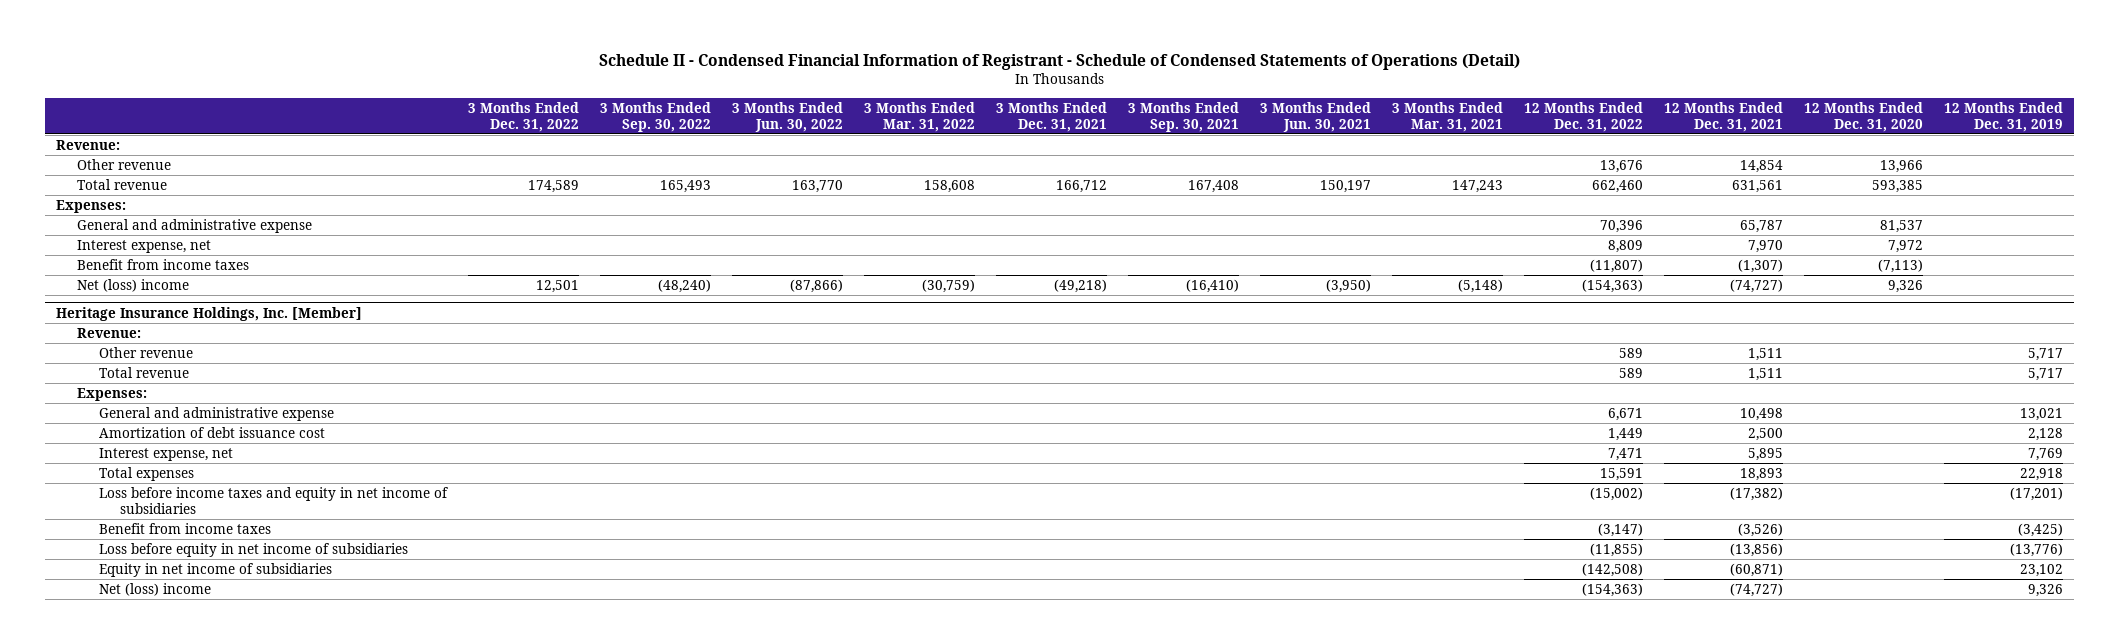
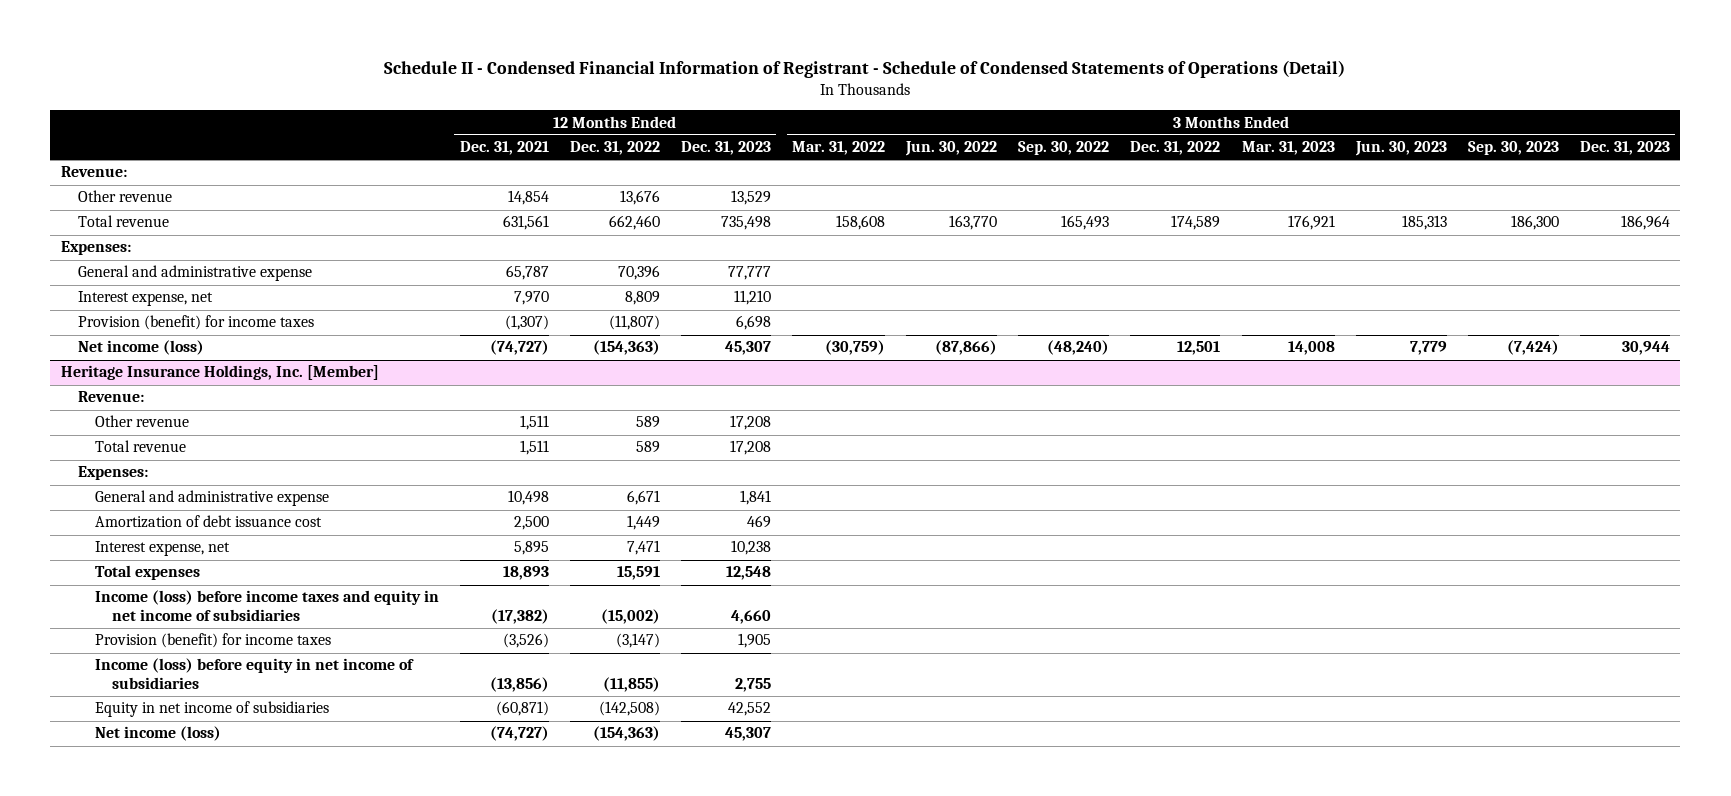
[996,101,1108,132] 3 Months Ended Dec. 31, 2021 -> none
[1128,101,1240,132] 3 Months Ended Sep. 30, 2021 -> none
[1260,101,1372,132] 3 Months Ended Jun. 30, 2021 -> none
[1392,101,1504,132] 3 Months Ended Mar. 31, 2021 -> none
[1804,101,1924,132] 12 Months Ended Dec. 31, 2020 -> none
[1944,101,2064,132] 12 Months Ended Dec. 31, 2019 -> none
none -> [680,141,771,156] Dec. 31, 2023
none -> [1241,141,1335,156] Mar. 31, 2023
none -> [1354,141,1447,157] Jun. 30, 2023
none -> [1467,141,1559,156] Sep. 30, 2023
none -> [1579,141,1670,156] Dec. 31, 2023
[77,259,250,271] Benefit from income taxes -> [77,315,314,331] Provision (benefit) for income taxes
[77,279,190,293] Net (loss) income -> [77,340,204,356] Net income (loss)
[98,487,448,514] Loss before income taxes and equity in net income of subsidiaries -> [94,590,439,621] Income (loss) before income taxes and equity in net income of subsidiaries
[98,523,271,535] Benefit from income taxes -> [94,633,331,649] Provision (benefit) for income taxes
[98,543,408,558] Loss before equity in net income of subsidiaries -> [94,658,414,689] Income (loss) before equity in net income of subsidiaries
[98,583,211,597] Net (loss) income -> [94,726,221,742] Net income (loss)

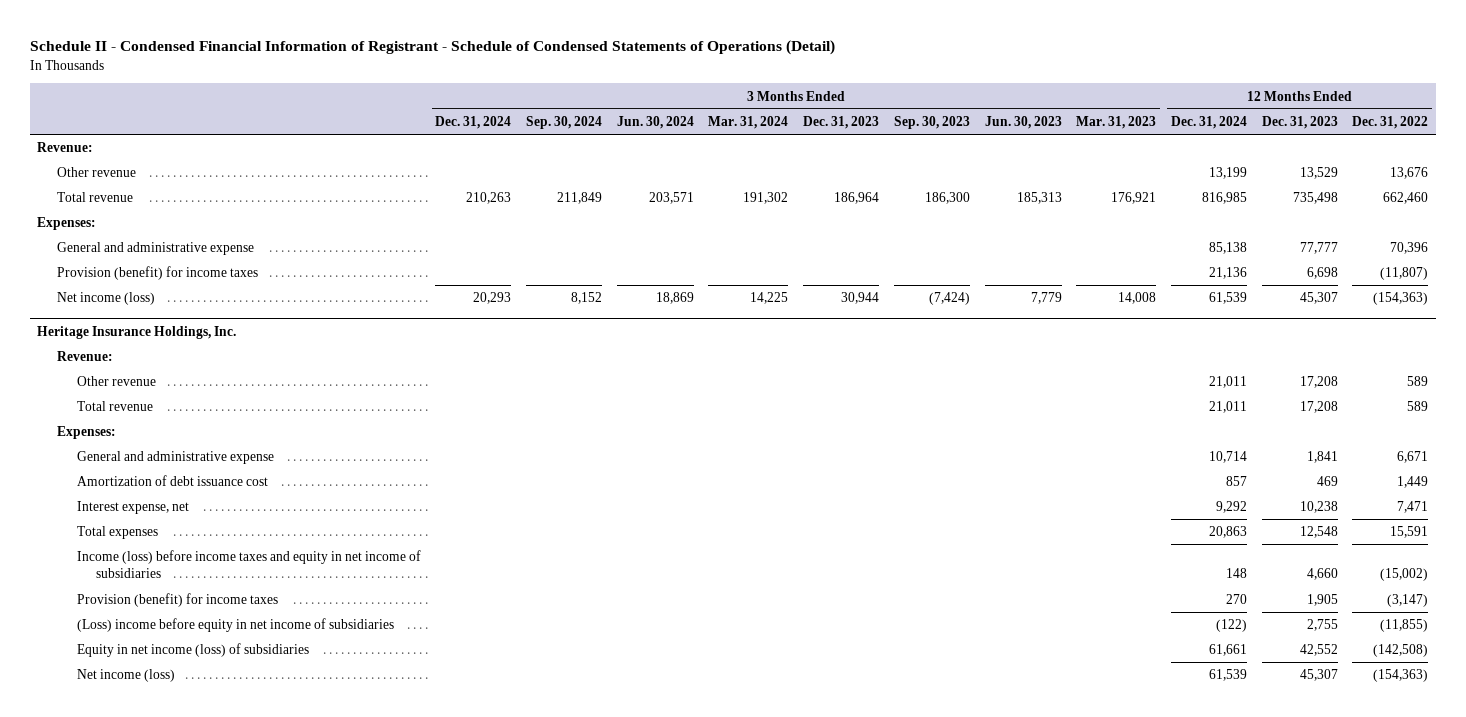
[459,141,549,156] Dec. 31, 2021 -> none
[792,141,886,156] Mar. 31, 2022 -> none
[905,141,998,157] Jun. 30, 2022 -> none
[1018,141,1110,156] Sep. 30, 2022 -> none
[1130,141,1221,156] Dec. 31, 2022 -> none
none -> [435,116,512,130] Dec. 31, 2024
none -> [526,116,603,130] Sep. 30, 2024
none -> [616,116,694,130] Jun. 30, 2024
none -> [708,116,789,130] Mar. 31, 2024
none -> [1170,116,1247,130] Dec. 31, 2024
[77,291,213,307] Interest expense, net -> none
[60,365,379,381] Heritage Insurance Holdings, Inc. [Member] -> [37,325,237,339] Heritage Insurance Holdings, Inc.
[94,658,414,689] Income (loss) before equity in net income of subsidiaries -> [76,618,394,633] (Loss) income before equity in net income of subsidiaries
[94,701,329,718] Equity in net income of subsidiaries -> [76,643,309,658] Equity in net income (loss) of subsidiaries

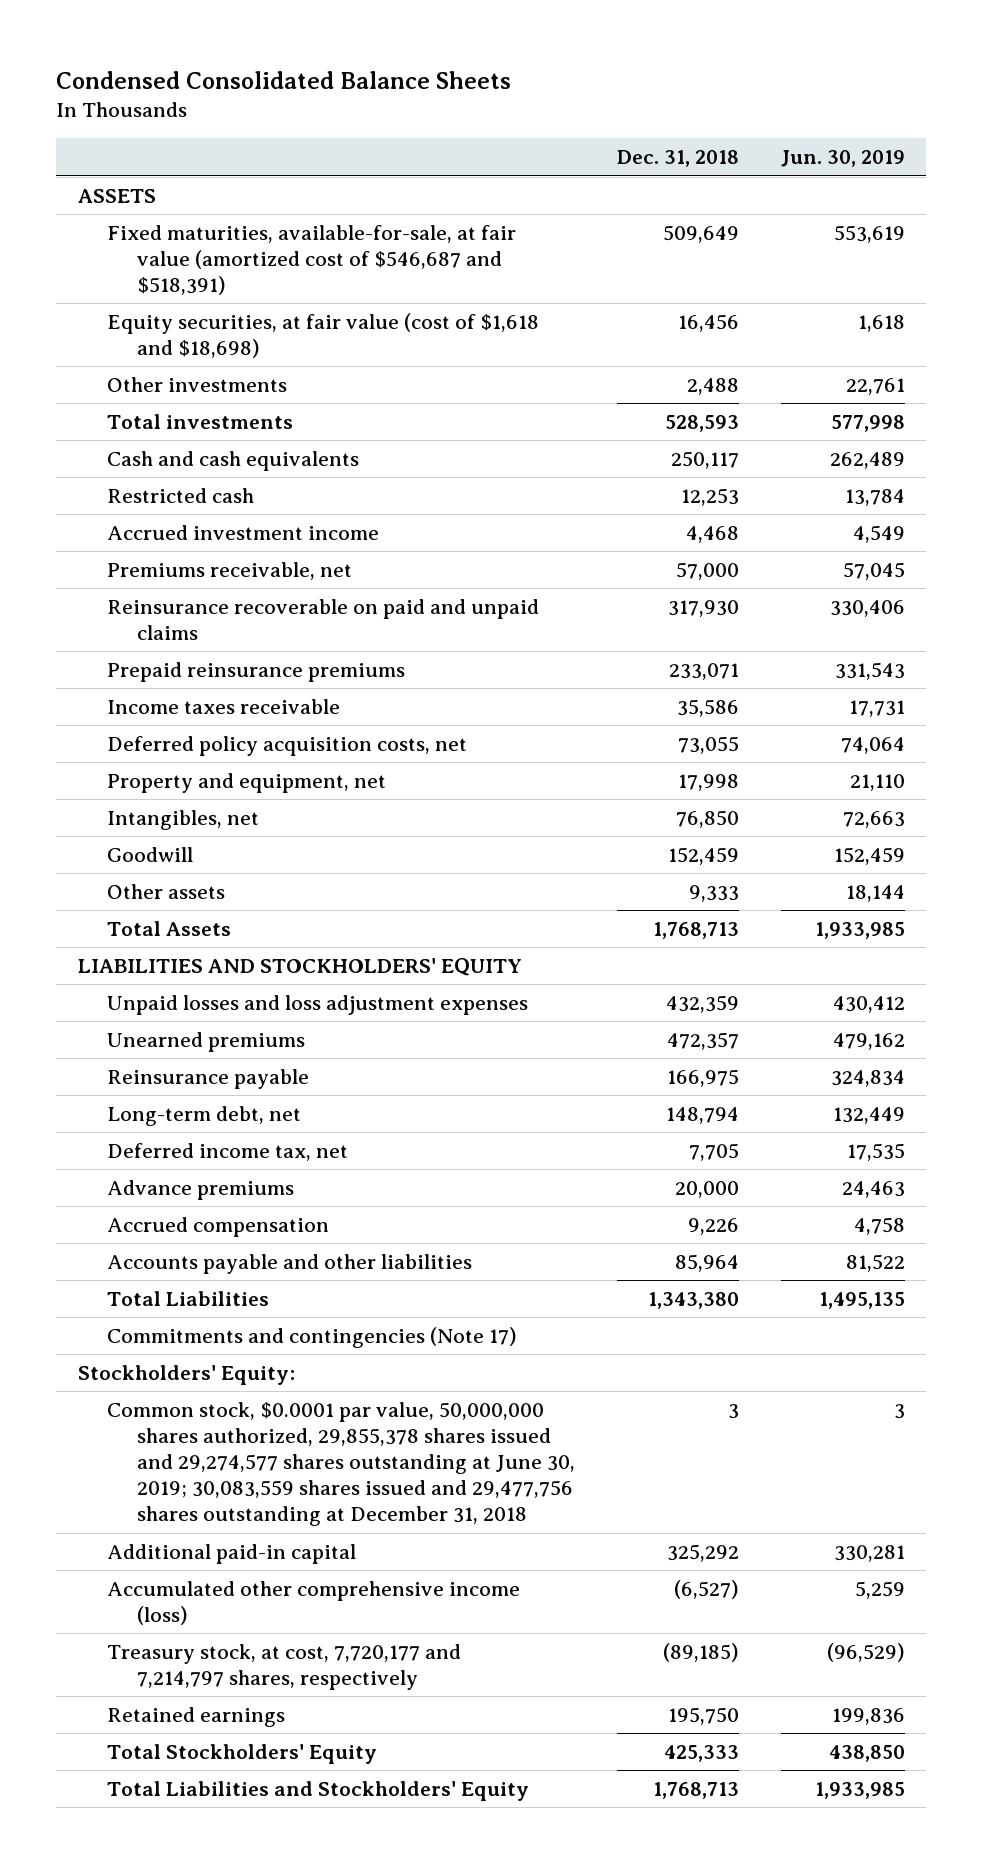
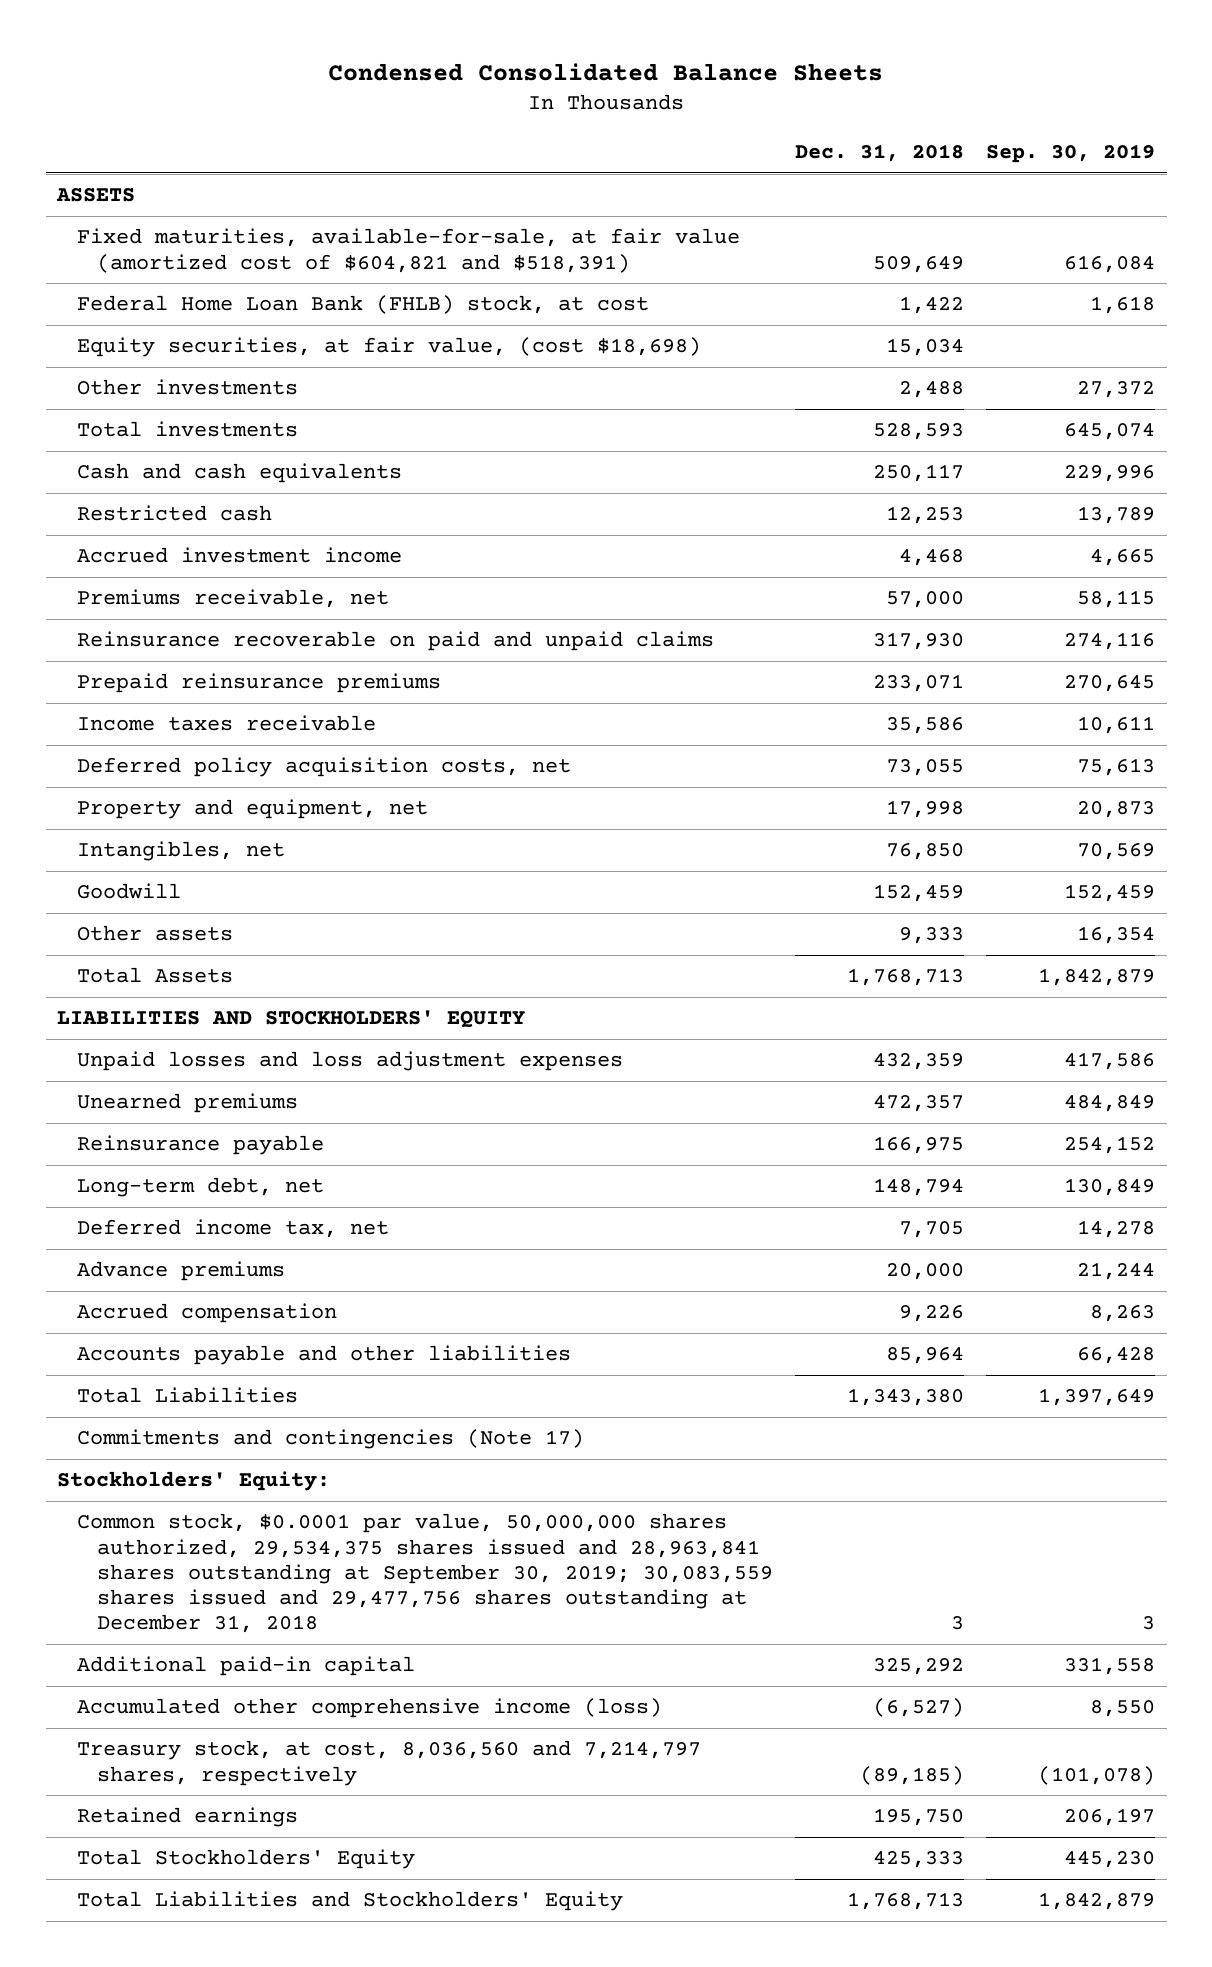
[781,150,906,168] Jun. 30, 2019 -> none
none -> [986,144,1156,164] Sep. 30, 2019
[107,224,517,296] Fixed maturities, available-for-sale, at fair value (amortized cost of $546,687 and $518,391) -> [76,228,740,273] Fixed maturities, available-for-sale, at fair value (amortized cost of $604,821 and $518,391)
none -> [76,295,649,315] Federal Home Loan Bank (FHLB) stock, at cost
[107,312,540,358] Equity securities, at fair value (cost of $1,618 and $18,698) -> [76,337,701,358] Equity securities, at fair value, (cost $18,698)
[678,313,740,332] 16,456 -> [886,338,965,357] 15,034
[107,1401,575,1527] Common stock, $0.0001 par value, 50,000,000 shares authorized, 29,855,378 shares issued and 29,274,577 shares outstanding at June 30, 2019; 30,083,559 shares issued and 29,477,756 shares outstanding at December 31, 2018 -> [76,1513,773,1634] Common stock, $0.0001 par value, 50,000,000 shares authorized, 29,534,375 shares issued and 28,963,841 shares outstanding at September 30, 2019; 30,083,559 shares issued and 29,477,756 shares outstanding at December 31, 2018
[107,1643,462,1690] Treasury stock, at cost, 7,720,177 and 7,214,797 shares, respectively -> [76,1740,701,1786] Treasury stock, at cost, 8,036,560 and 7,214,797 shares, respectively

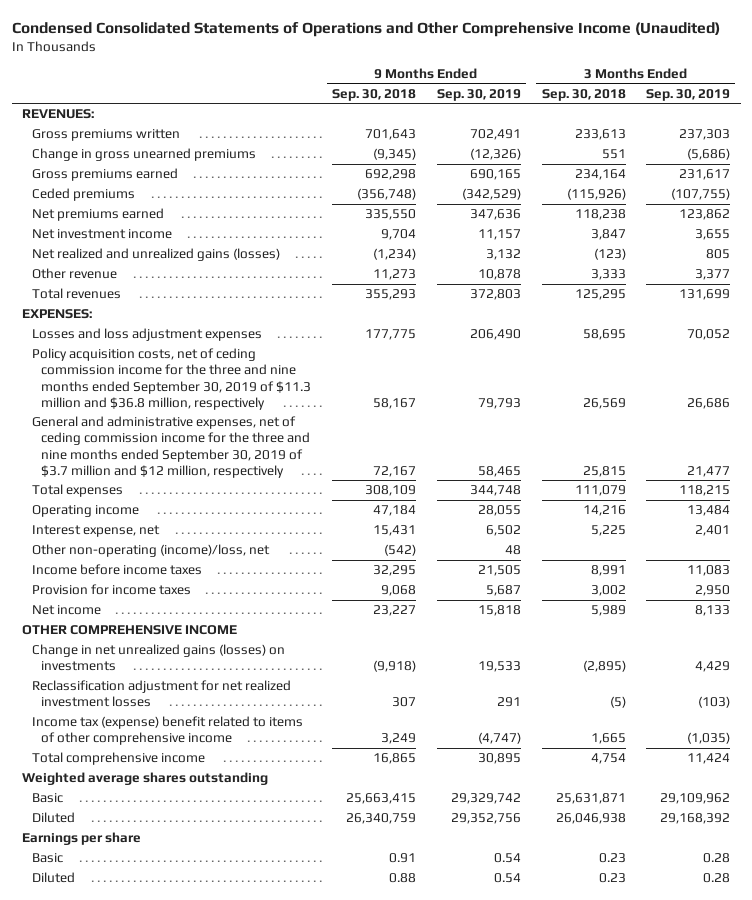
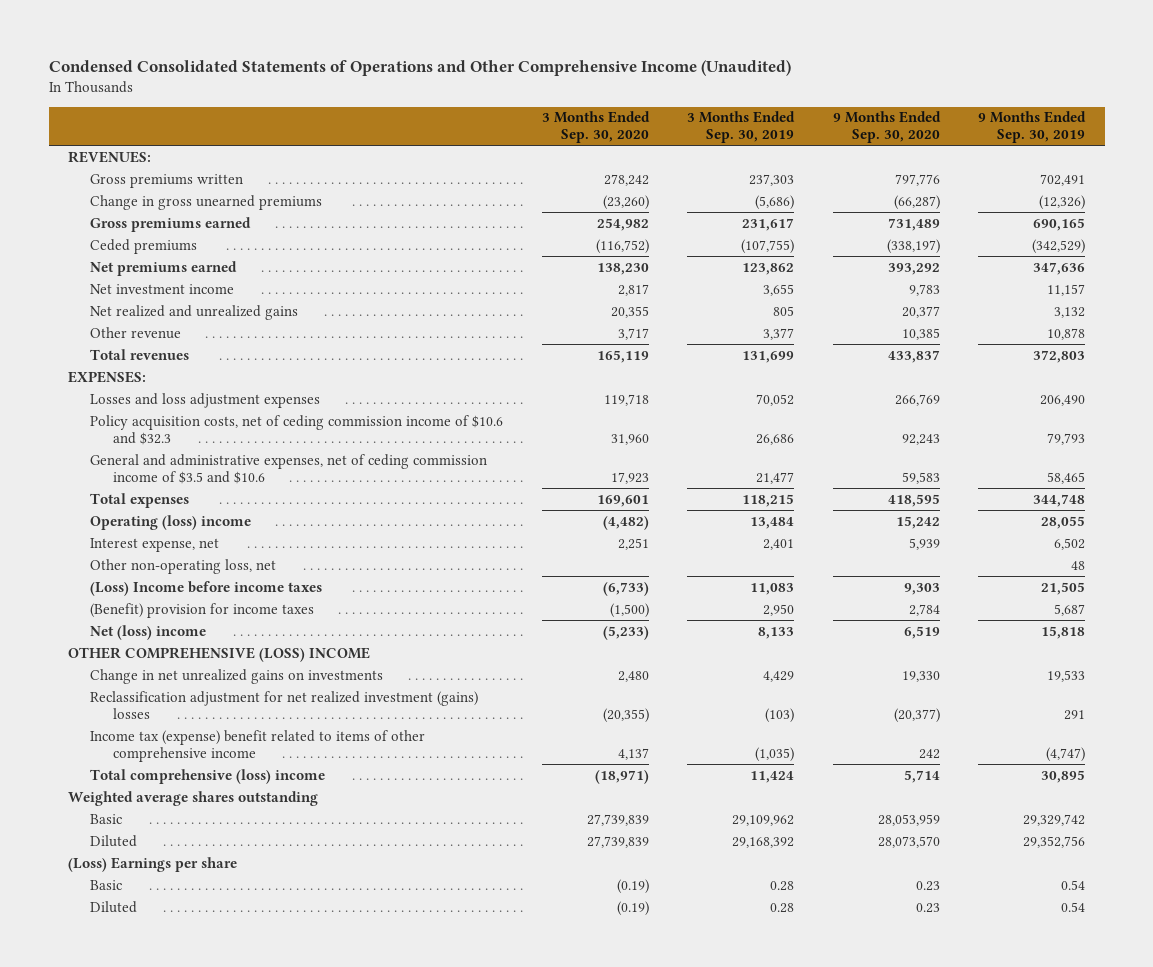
[332,88,417,101] Sep. 30, 2018 -> none
[541,88,626,101] Sep. 30, 2018 -> none
none -> [541,111,650,144] 3 Months Ended Sep. 30, 2020
none -> [832,111,941,144] 9 Months Ended Sep. 30, 2020
[31,248,280,262] Net realized and unrealized gains (losses) -> [90,304,299,320] Net realized and unrealized gains
[31,348,312,410] Policy acquisition costs, net of ceding commission income for the three and nine months ended September 30, 2019 of $11.3 million and $36.8 million, respectively -> [90,414,504,445] Policy acquisition costs, net of ceding commission income of $10.6 and $32.3
[31,416,311,478] General and administrative expenses, net of ceding commission income for the three and nine months ended September 30, 2019 of $3.7 million and $12 million, respectively -> [90,453,488,484] General and administrative expenses, net of ceding commission income of $3.5 and $10.6
[31,505,139,518] Operating income -> [90,514,252,530] Operating (loss) income
[31,544,270,558] Other non-operating (income)/loss, net -> [90,558,277,574] Other non-operating loss, net
[31,564,202,576] Income before income taxes -> [90,580,323,596] (Loss) Income before income taxes
[31,584,191,596] Provision for income taxes -> [90,602,315,618] (Benefit) provision for income taxes
[31,605,101,616] Net income -> [90,624,207,640] Net (loss) income
[22,625,238,636] OTHER COMPREHENSIVE INCOME -> [67,646,370,662] OTHER COMPREHENSIVE (LOSS) INCOME
[31,644,285,672] Change in net unrealized gains (losses) on investments -> [90,668,384,684] Change in net unrealized gains on investments
[31,680,291,708] Reclassification adjustment for net realized investment losses -> [90,690,479,719] Reclassification adjustment for net realized investment (gains) losses
[31,752,205,766] Total comprehensive income -> [90,768,326,784] Total comprehensive (loss) income
[22,832,142,846] Earnings per share -> [67,856,237,872] (Loss) Earnings per share

